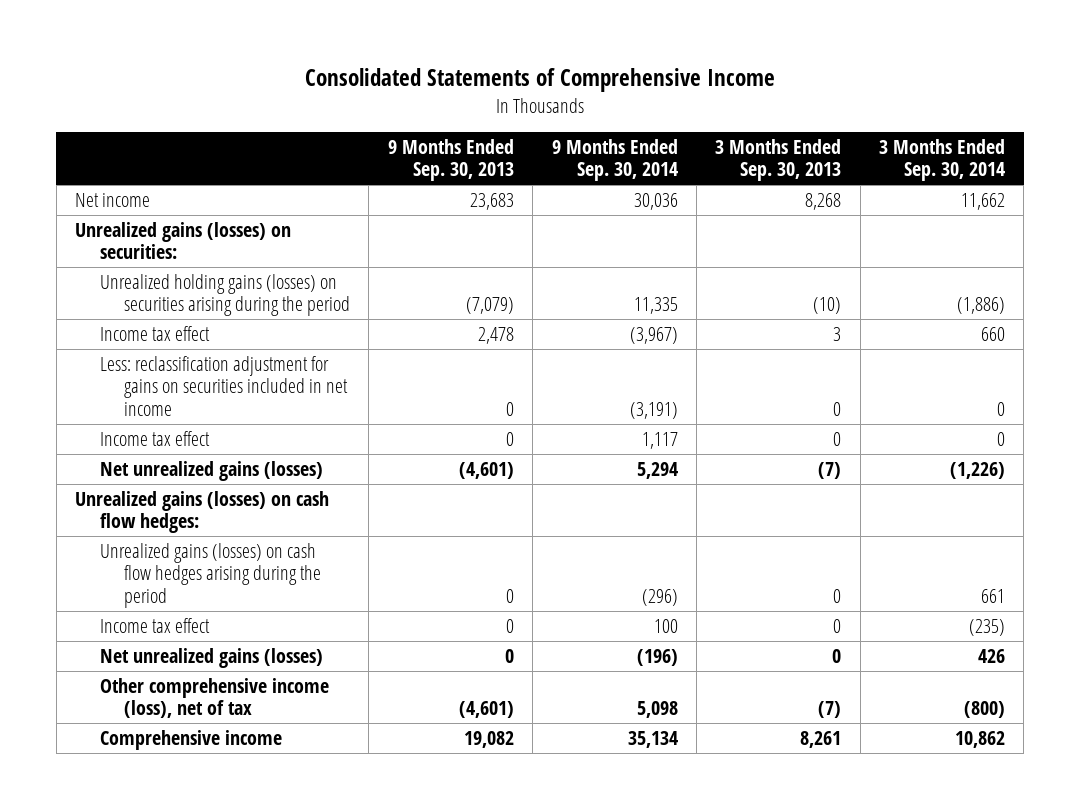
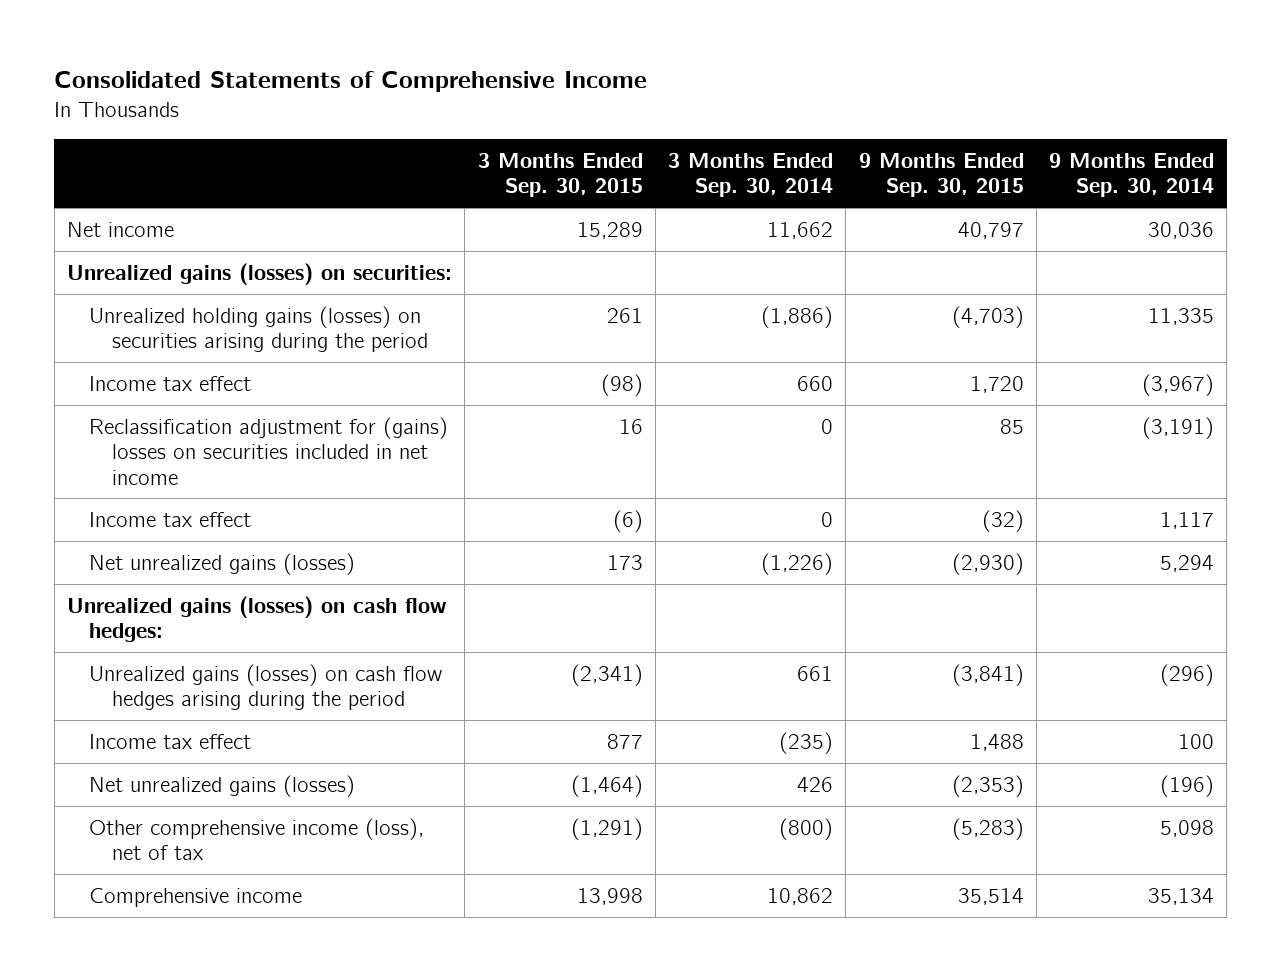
[387,138,514,182] 9 Months Ended Sep. 30, 2013 -> none
[715,138,842,182] 3 Months Ended Sep. 30, 2013 -> none
none -> [477,152,643,198] 3 Months Ended Sep. 30, 2015
none -> [858,152,1024,198] 9 Months Ended Sep. 30, 2015
[99,355,348,416] Less: reclassification adjustment for gains on securities included in net income -> [89,416,449,485] Reclassification adjustment for (gains) losses on securities included in net income

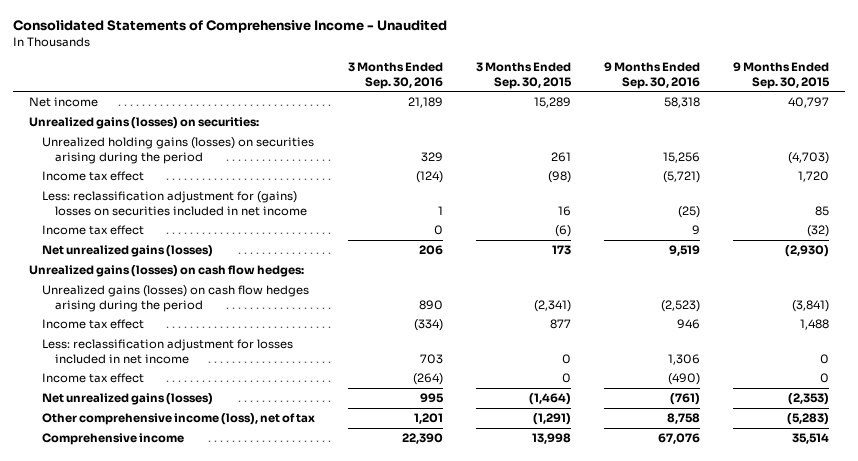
[54,71,648,93] Consolidated Statements of Comprehensive Income -> [12,20,447,34] Consolidated Statements of Comprehensive Income - Unaudited
[668,152,834,198] 3 Months Ended Sep. 30, 2014 -> none
[1049,152,1215,198] 9 Months Ended Sep. 30, 2014 -> none
none -> [347,62,443,89] 3 Months Ended Sep. 30, 2016
none -> [603,62,700,89] 9 Months Ended Sep. 30, 2016
[89,416,449,485] Reclassification adjustment for (gains) losses on securities included in net income -> [41,190,307,216] Less: reclassification adjustment for (gains) losses on securities included in net income
none -> [41,338,293,364] Less: reclassification adjustment for losses included in net income
none -> [41,372,144,383] Income tax effect

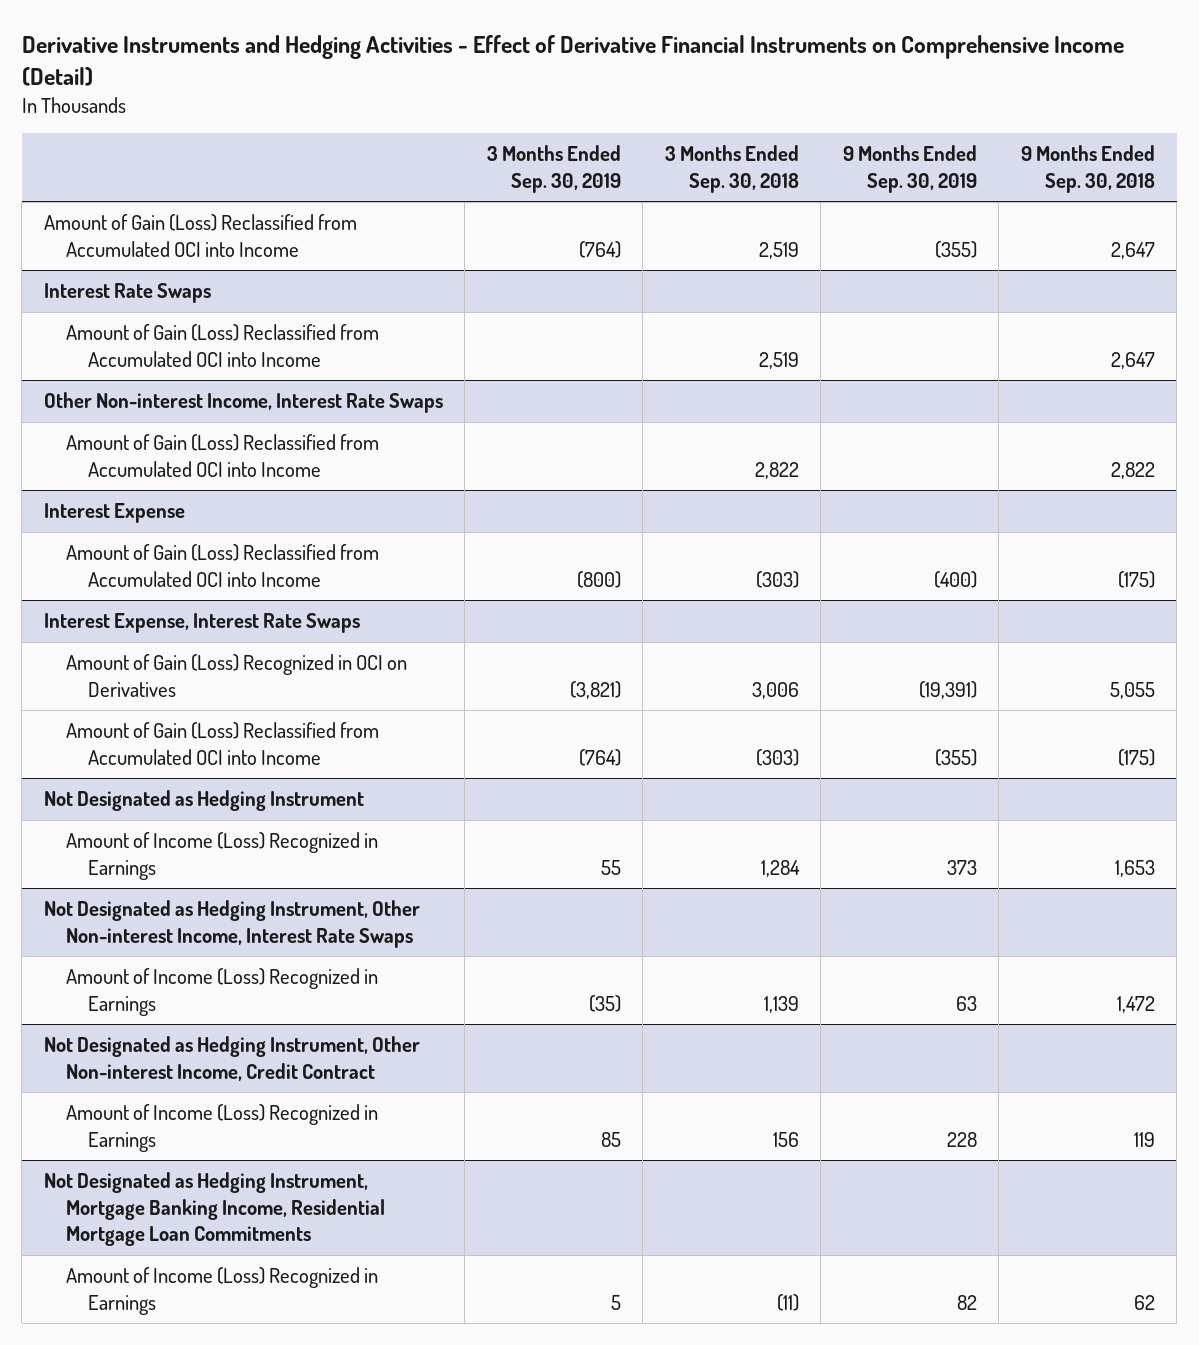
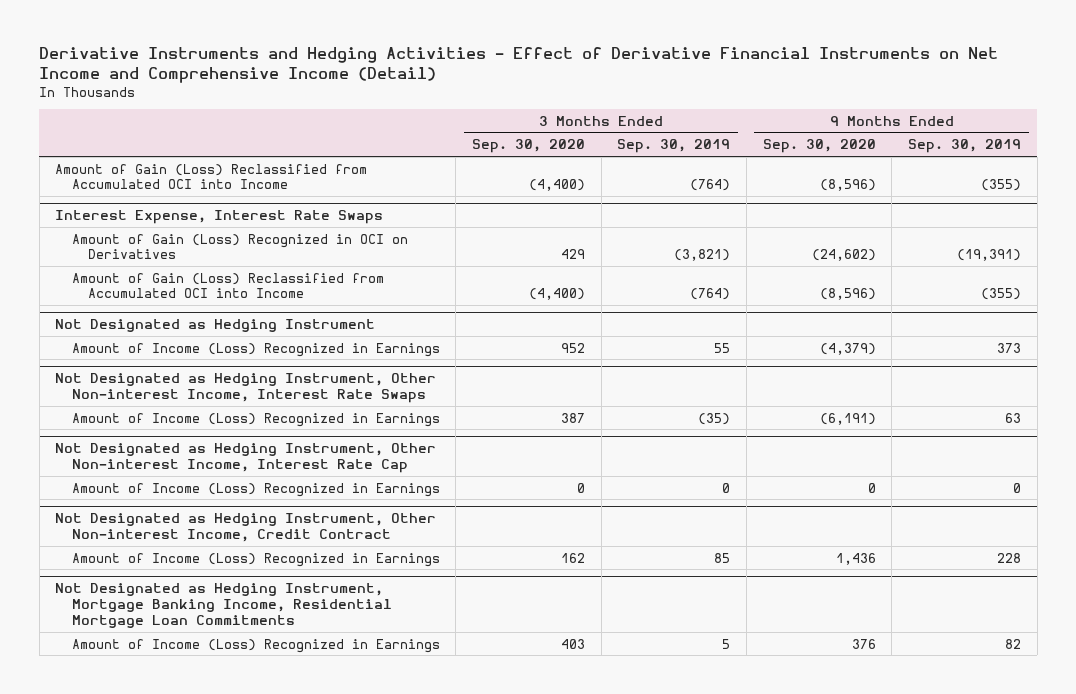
[21,35,1124,87] Derivative Instruments and Hedging Activities - Effect of Derivative Financial Instruments on Comprehensive Income (Detail) -> [39,47,999,84] Derivative Instruments and Hedging Activities - Effect of Derivative Financial Instruments on Net Income and Comprehensive Income (Detail)
[664,145,799,193] 3 Months Ended Sep. 30, 2018 -> none
[1020,145,1155,193] 9 Months Ended Sep. 30, 2018 -> none
none -> [471,139,585,154] Sep. 30, 2020
none -> [762,139,876,154] Sep. 30, 2020
[43,283,211,304] Interest Rate Swaps -> none
[65,324,379,367] Amount of Gain (Loss) Reclassified from Accumulated OCI into Income -> none
[43,392,443,414] Other Non-interest Income, Interest Rate Swaps -> none
[65,434,379,477] Amount of Gain (Loss) Reclassified from Accumulated OCI into Income -> none
[43,503,185,524] Interest Expense -> none
[65,544,379,587] Amount of Gain (Loss) Reclassified from Accumulated OCI into Income -> none
none -> [55,443,437,474] Not Designated as Hedging Instrument, Other Non-interest Income, Interest Rate Cap
none -> [71,482,440,497] Amount of Income (Loss) Recognized in Earnings

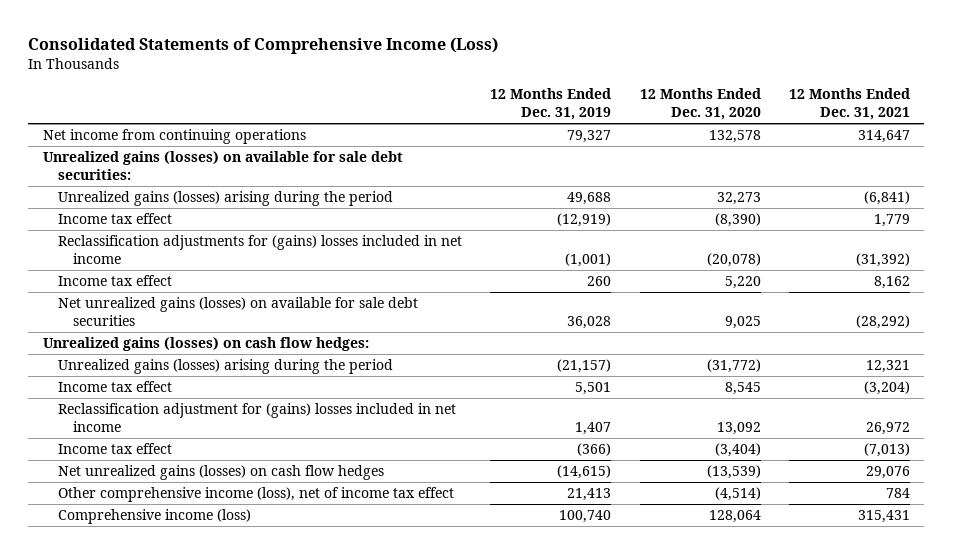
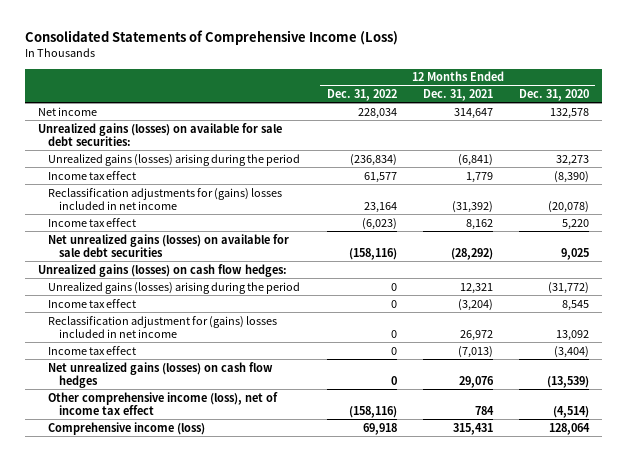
[490,88,612,121] 12 Months Ended Dec. 31, 2019 -> none
none -> [326,89,397,102] Dec. 31, 2022
[42,129,306,145] Net income from continuing operations -> [38,106,98,116] Net income

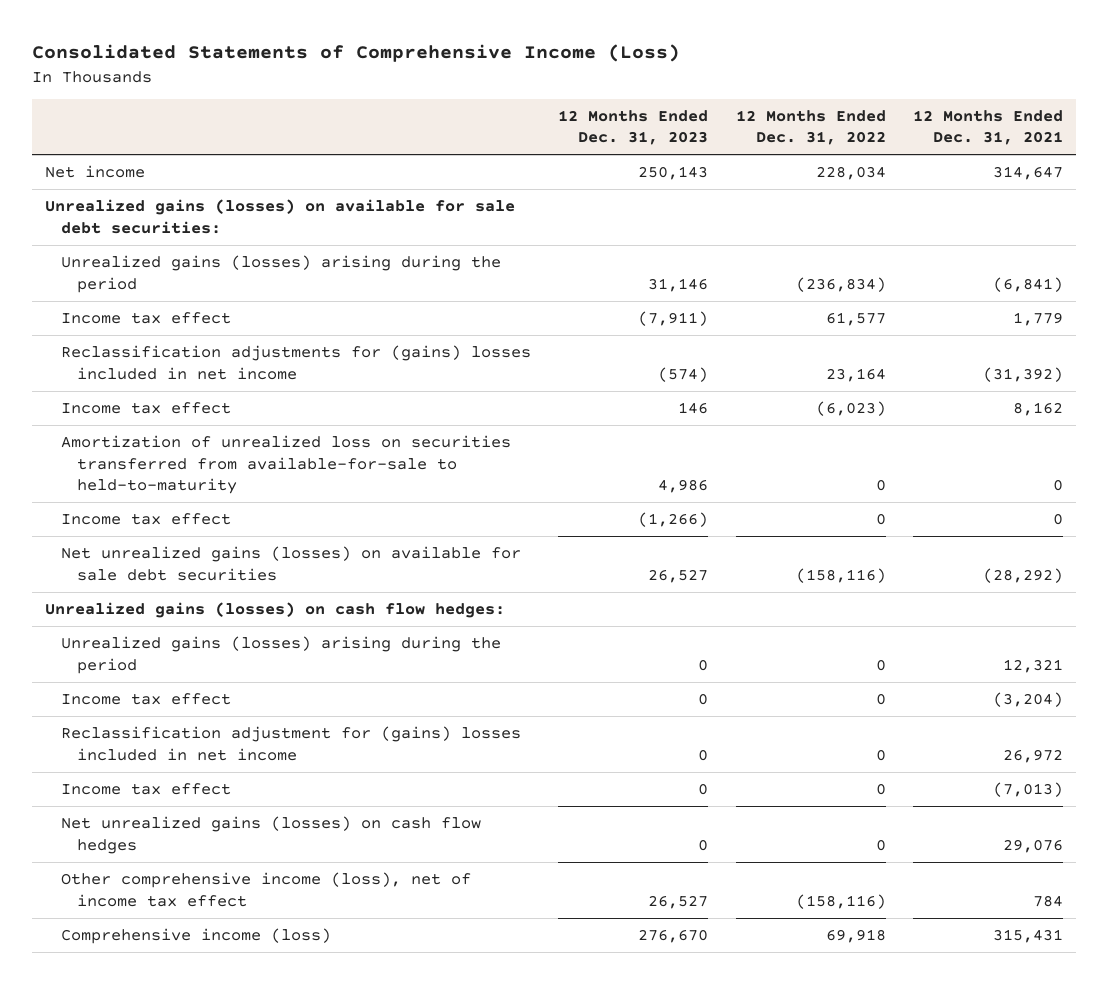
[518,89,589,102] Dec. 31, 2020 -> none
none -> [558,109,709,146] 12 Months Ended Dec. 31, 2023
none -> [61,435,512,495] Amortization of unrealized loss on securities transferred from available-for-sale to held-to-maturity
none -> [61,513,232,526] Income tax effect

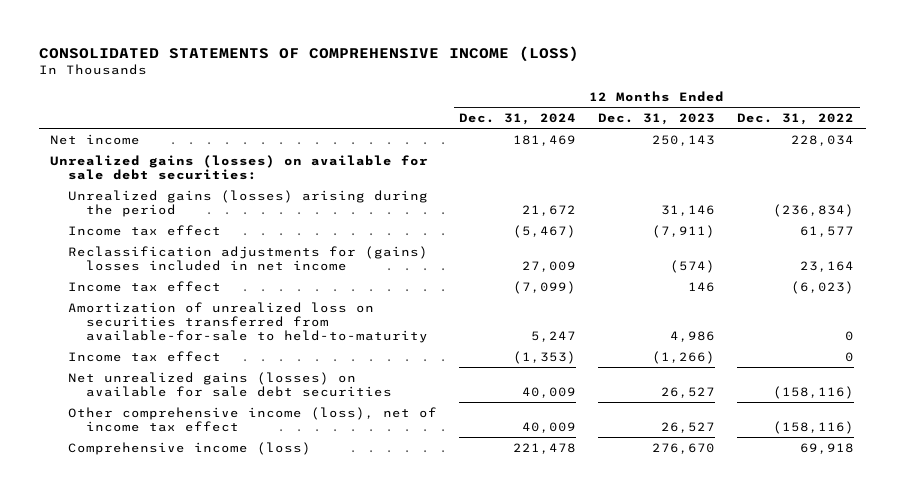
[31,44,680,63] Consolidated Statements of Comprehensive Income (Loss) -> [39,45,580,62] CONSOLIDATED STATEMENTS OF COMPREHENSIVE INCOME (LOSS)
[912,109,1063,146] 12 Months Ended Dec. 31, 2021 -> none
none -> [459,112,577,125] Dec. 31, 2024
[45,602,506,619] Unrealized gains (losses) on cash flow hedges: -> none
[61,636,502,674] Unrealized gains (losses) arising during the period -> none
[61,693,232,706] Income tax effect -> none
[61,726,522,761] Reclassification adjustment for (gains) losses included in net income -> none
[61,783,232,796] Income tax effect -> none
[61,816,482,854] Net unrealized gains (losses) on cash flow hedges -> none

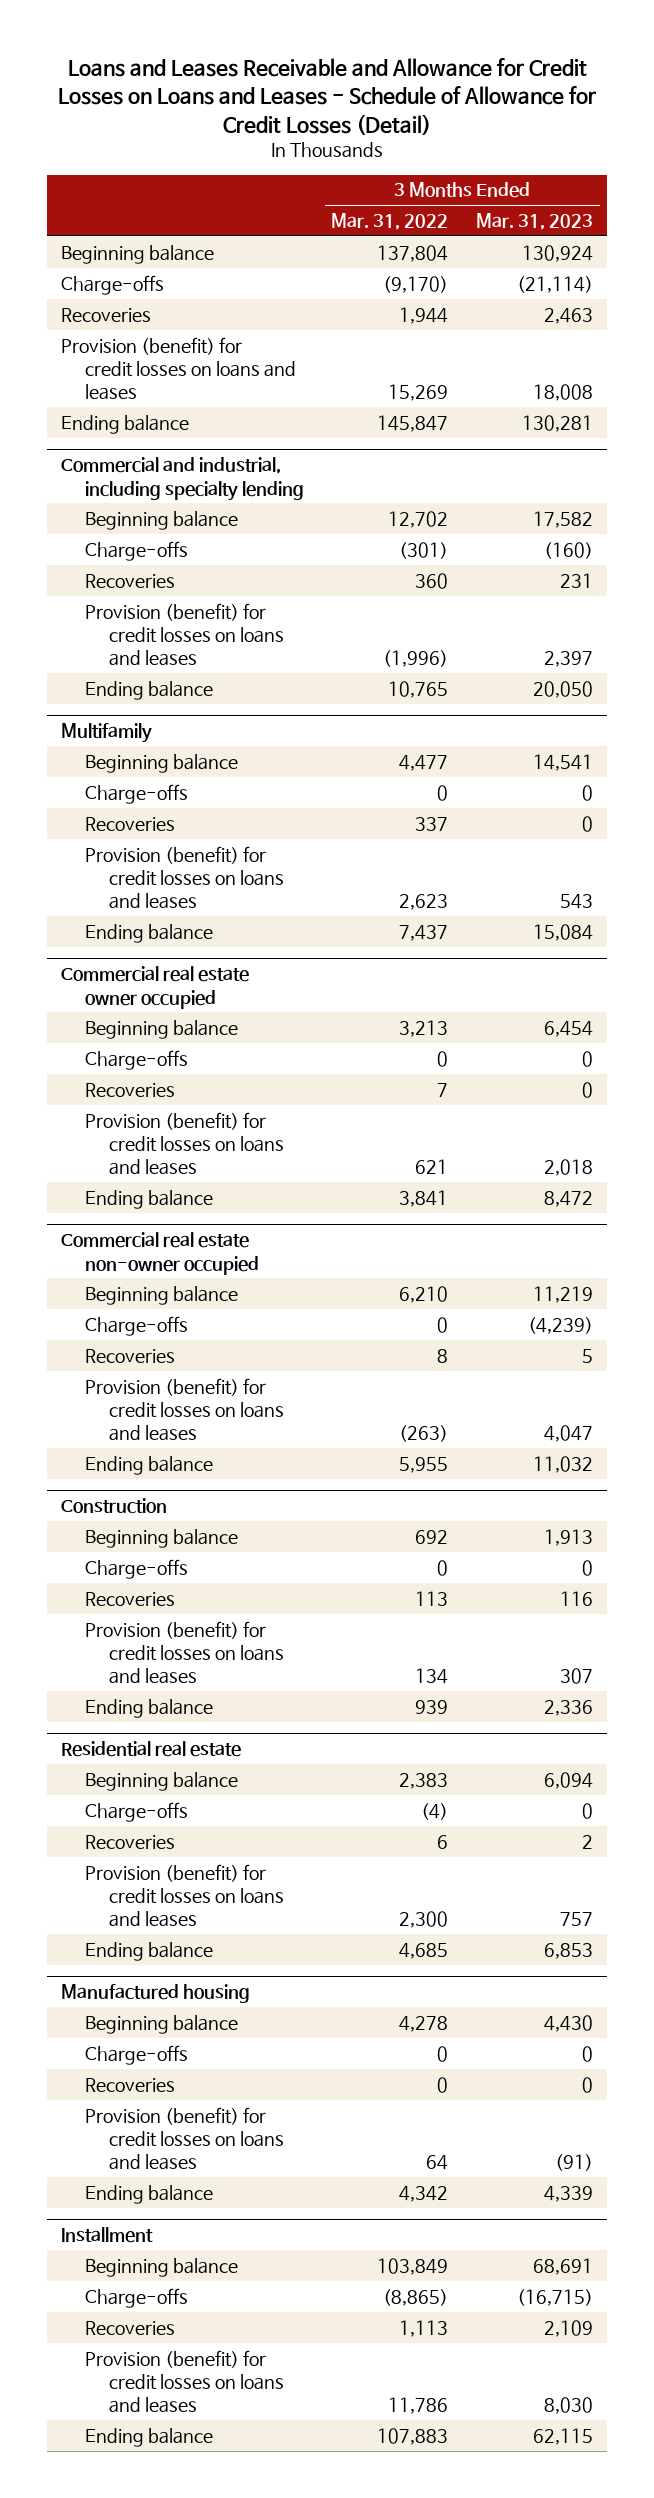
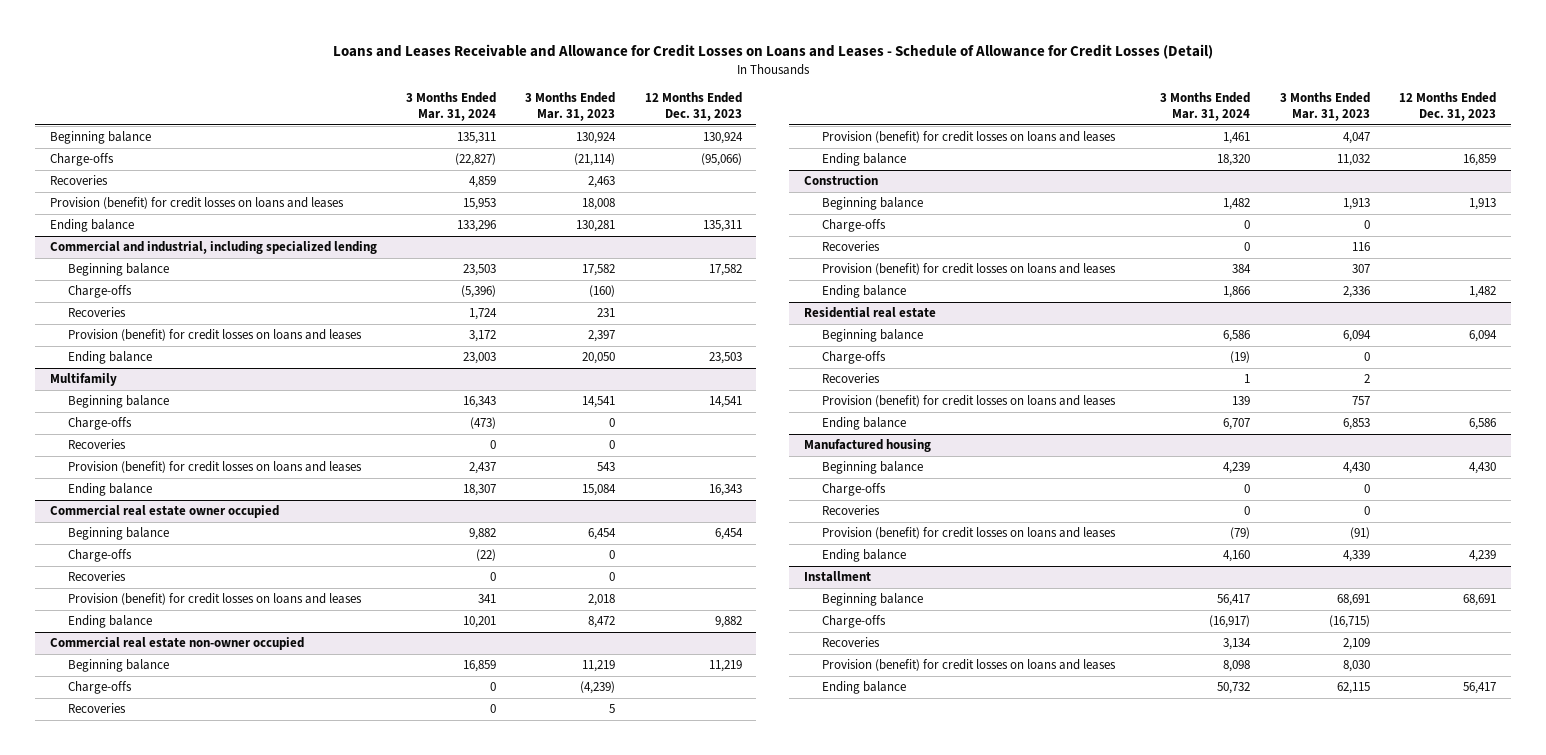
[331,213,449,231] Mar. 31, 2022 -> none
none -> [406,91,497,122] 3 Months Ended Mar. 31, 2024
none -> [644,91,742,122] 12 Months Ended Dec. 31, 2023
[60,457,304,501] Commercial and industrial, including specialty lending -> [49,241,377,255] Commercial and industrial, including specialized lending

